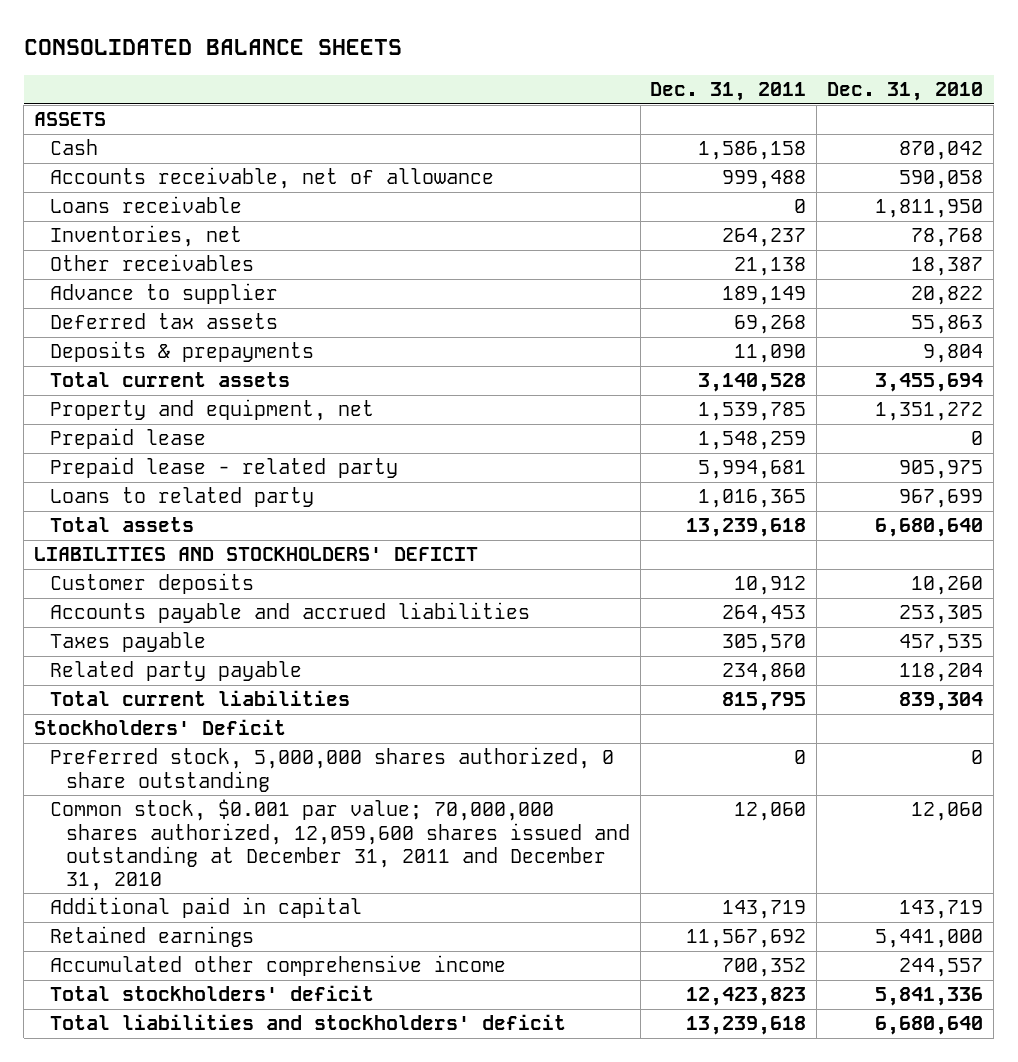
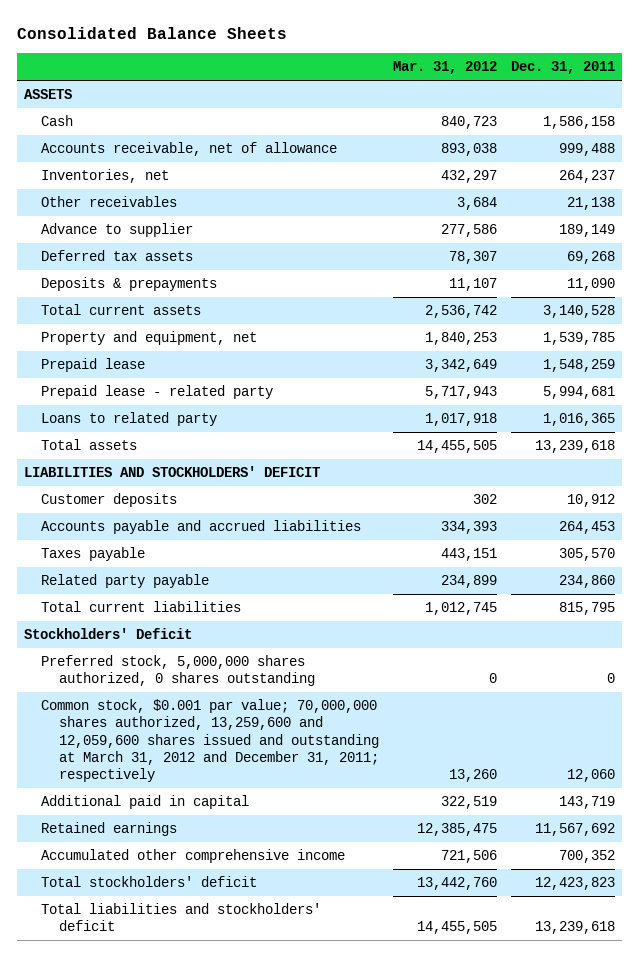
[23,38,402,55] CONSOLIDATED BALANCE SHEETS -> [16,26,287,39] Consolidated Balance Sheets
[827,82,984,102] Dec. 31, 2010 -> none
none -> [392,61,497,75] Mar. 31, 2012
[49,196,242,214] Loans receivable -> none
[49,747,614,792] Preferred stock, 5,000,000 shares authorized, 0 share outstanding -> [41,655,315,687] Preferred stock, 5,000,000 shares authorized, 0 shares outstanding
[49,799,630,891] Common stock, $0.001 par value; 70,000,000 shares authorized, 12,059,600 shares issued and outstanding at December 31, 2011 and December 31, 2010 -> [41,699,379,783] Common stock, $0.001 par value; 70,000,000 shares authorized, 13,259,600 and 12,059,600 shares issued and outstanding at March 31, 2012 and December 31, 2011; respectively

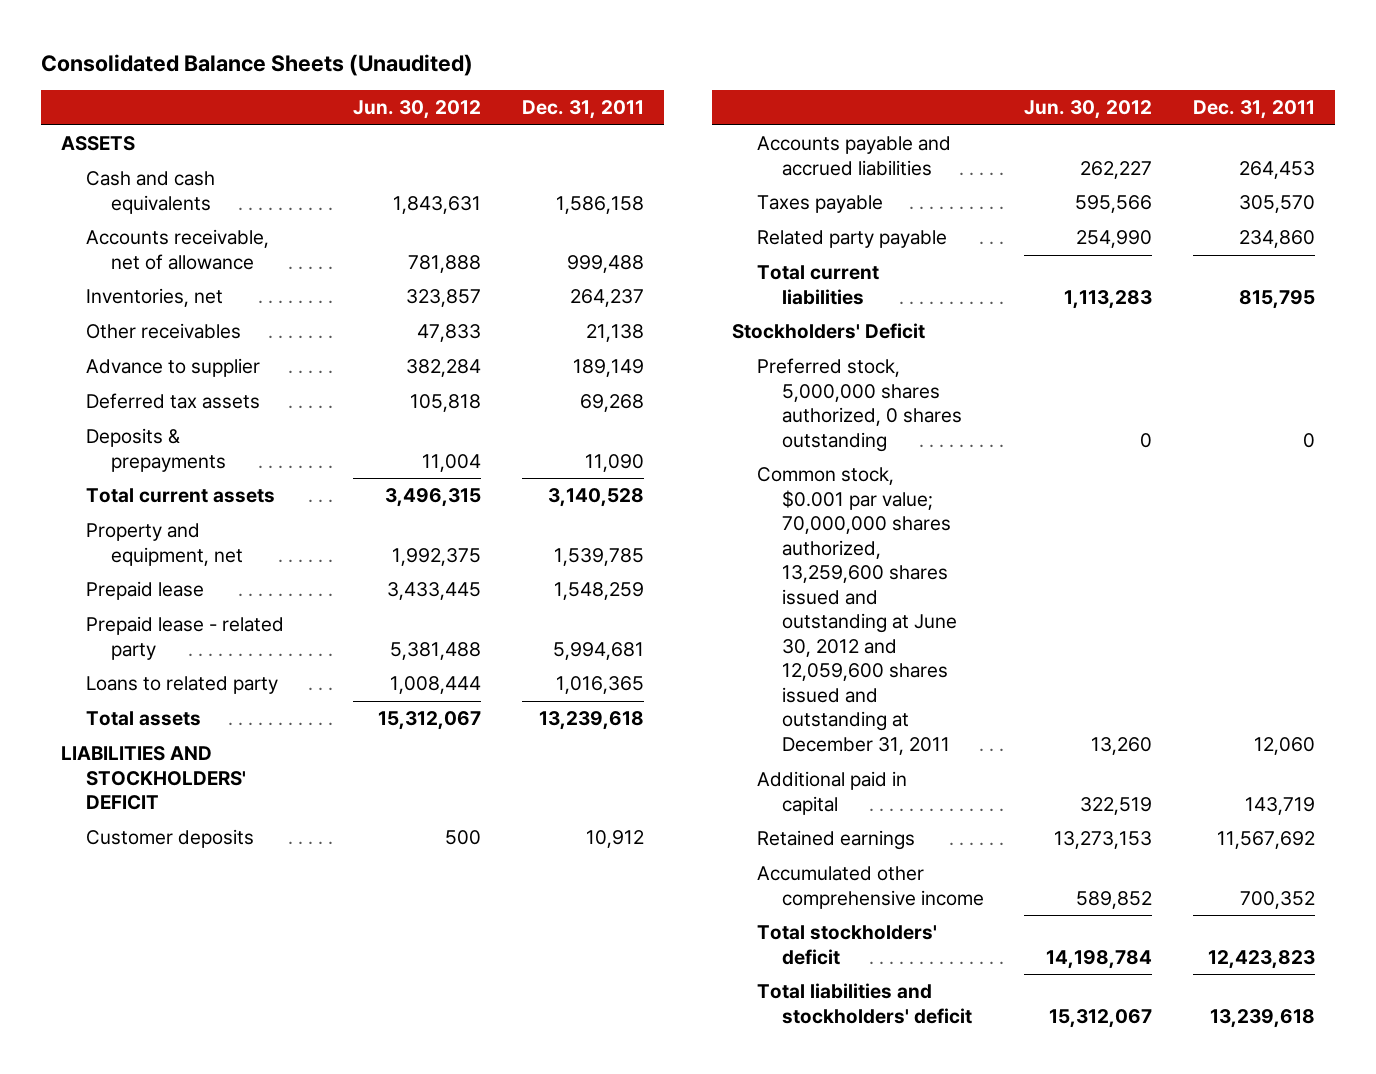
[16,26,287,39] Consolidated Balance Sheets -> [40,53,473,76] Consolidated Balance Sheets (Unaudited)
[392,61,497,75] Mar. 31, 2012 -> none
none -> [353,100,482,120] Jun. 30, 2012
[41,115,74,127] Cash -> [85,171,215,214] Cash and cash equivalents
[41,699,379,783] Common stock, $0.001 par value; 70,000,000 shares authorized, 13,259,600 and 12,059,600 shares issued and outstanding at March 31, 2012 and December 31, 2011; respectively -> [757,467,957,756] Common stock, $0.001 par value; 70,000,000 shares authorized, 13,259,600 shares issued and outstanding at June 30, 2012 and 12,059,600 shares issued and outstanding at December 31, 2011

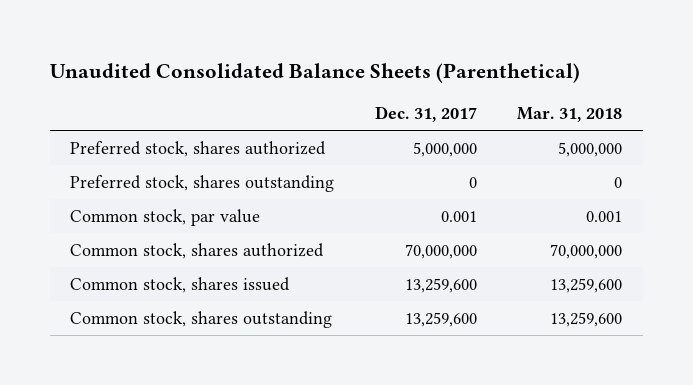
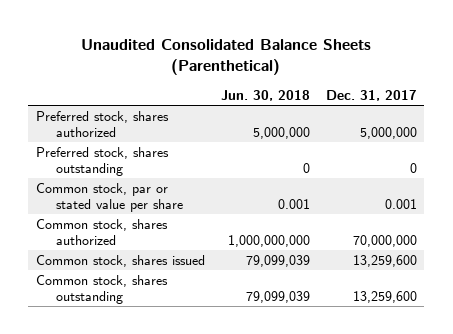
[517,107,623,123] Mar. 31, 2018 -> none
none -> [220,89,310,101] Jun. 30, 2018
[70,209,261,227] Common stock, par value -> [36,182,183,212] Common stock, par or stated value per share

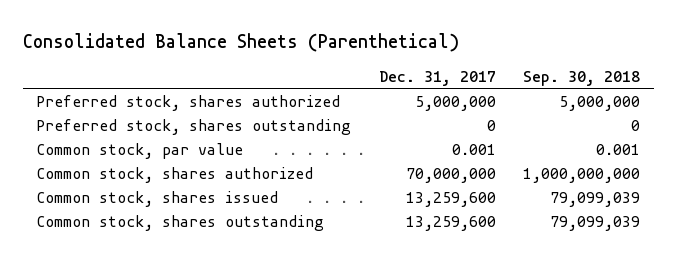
[81,38,372,76] Unaudited Consolidated Balance Sheets (Parenthetical) -> [22,32,459,52] Consolidated Balance Sheets (Parenthetical)
[220,89,310,101] Jun. 30, 2018 -> none
none -> [523,70,641,86] Sep. 30, 2018
[36,182,183,212] Common stock, par or stated value per share -> [36,142,244,159] Common stock, par value

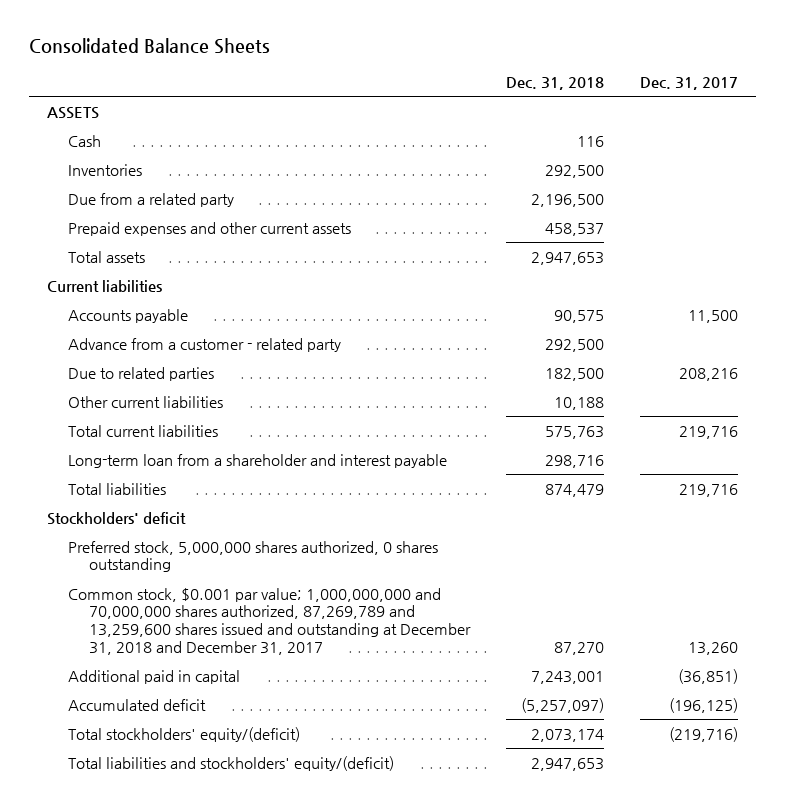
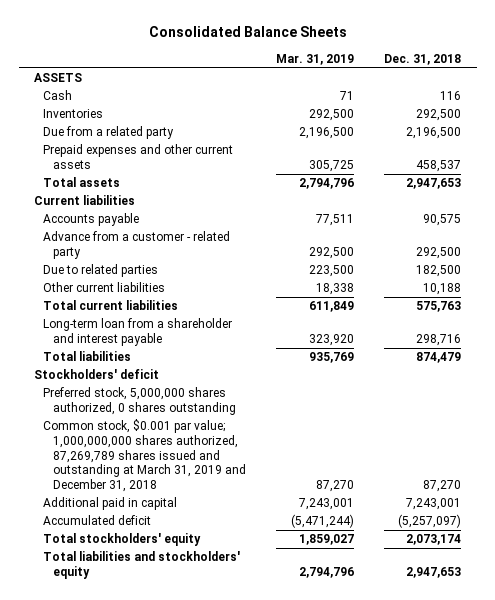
[640,77,739,91] Dec. 31, 2017 -> none
none -> [276,53,355,65] Mar. 31, 2019
[68,587,471,655] Common stock, $0.001 par value; 1,000,000,000 and 70,000,000 shares authorized, 87,269,789 and 13,259,600 shares issued and outstanding at December 31, 2018 and December 31, 2017 -> [43,419,246,492] Common stock, $0.001 par value; 1,000,000,000 shares authorized, 87,269,789 shares issued and outstanding at March 31, 2019 and December 31, 2018
[68,726,301,742] Total stockholders' equity/(deficit) -> [43,533,202,547] Total stockholders' equity
[68,755,395,771] Total liabilities and stockholders' equity/(deficit) -> [43,551,241,580] Total liabilities and stockholders' equity

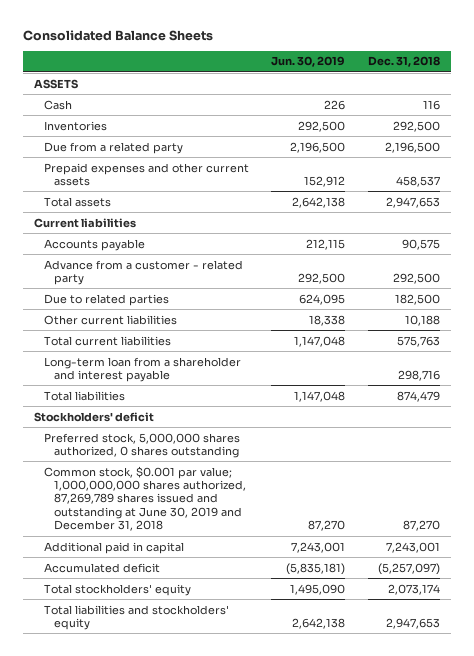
[276,53,355,65] Mar. 31, 2019 -> none
none -> [271,56,346,68] Jun. 30, 2019
[43,419,246,492] Common stock, $0.001 par value; 1,000,000,000 shares authorized, 87,269,789 shares issued and outstanding at March 31, 2019 and December 31, 2018 -> [44,465,247,532] Common stock, $0.001 par value; 1,000,000,000 shares authorized, 87,269,789 shares issued and outstanding at June 30, 2019 and December 31, 2018

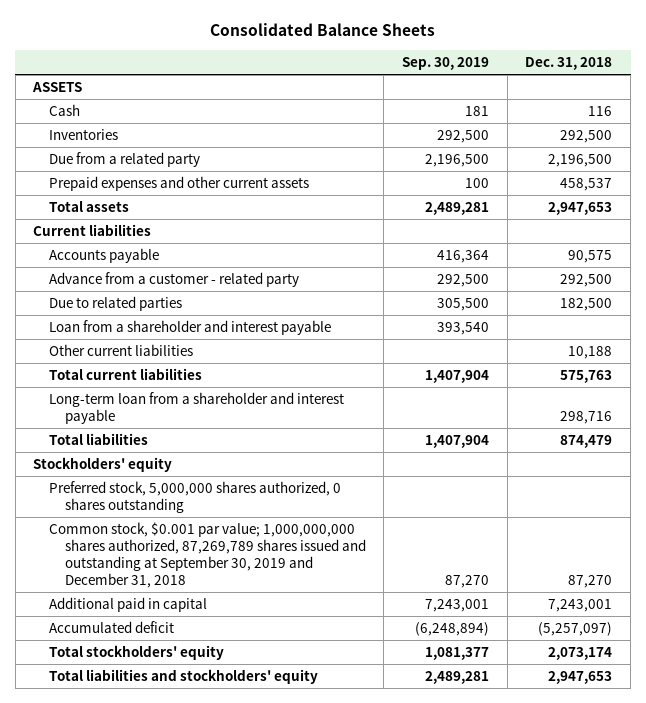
[271,56,346,68] Jun. 30, 2019 -> none
none -> [402,57,490,71] Sep. 30, 2019
none -> [49,320,332,336] Loan from a shareholder and interest payable
[33,411,154,422] Stockholders' deficit -> [33,457,173,473] Stockholders' equity
[44,465,247,532] Common stock, $0.001 par value; 1,000,000,000 shares authorized, 87,269,789 shares issued and outstanding at June 30, 2019 and December 31, 2018 -> [49,522,366,589] Common stock, $0.001 par value; 1,000,000,000 shares authorized, 87,269,789 shares issued and outstanding at September 30, 2019 and December 31, 2018

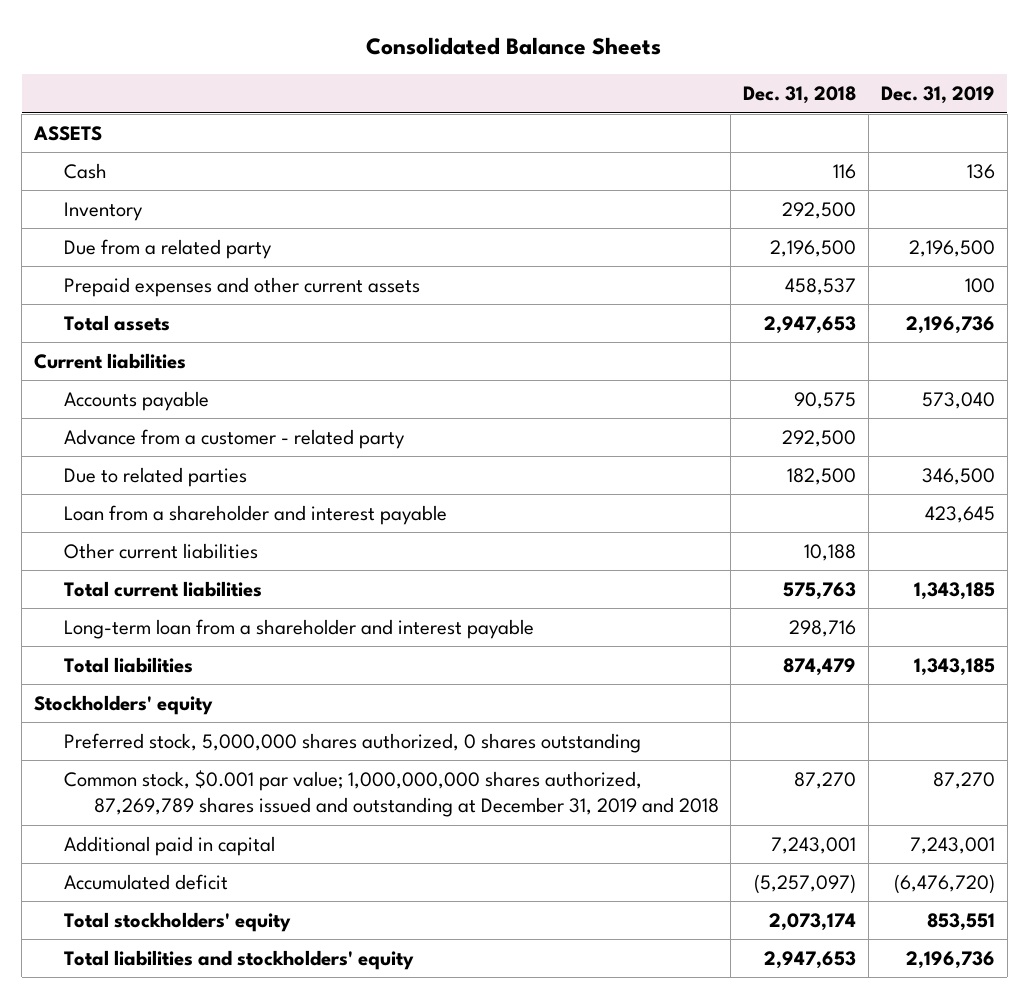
[402,57,490,71] Sep. 30, 2019 -> none
none -> [880,86,995,105] Dec. 31, 2019
[49,129,119,141] Inventories -> [63,202,143,222] Inventory
[49,522,366,589] Common stock, $0.001 par value; 1,000,000,000 shares authorized, 87,269,789 shares issued and outstanding at September 30, 2019 and December 31, 2018 -> [63,770,719,818] Common stock, $0.001 par value; 1,000,000,000 shares authorized, 87,269,789 shares issued and outstanding at December 31, 2019 and 2018

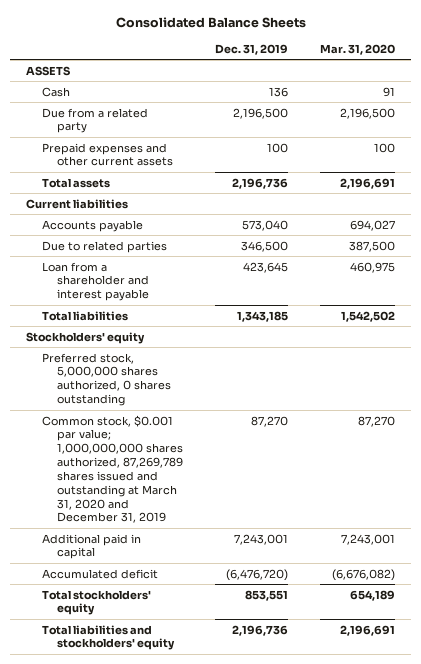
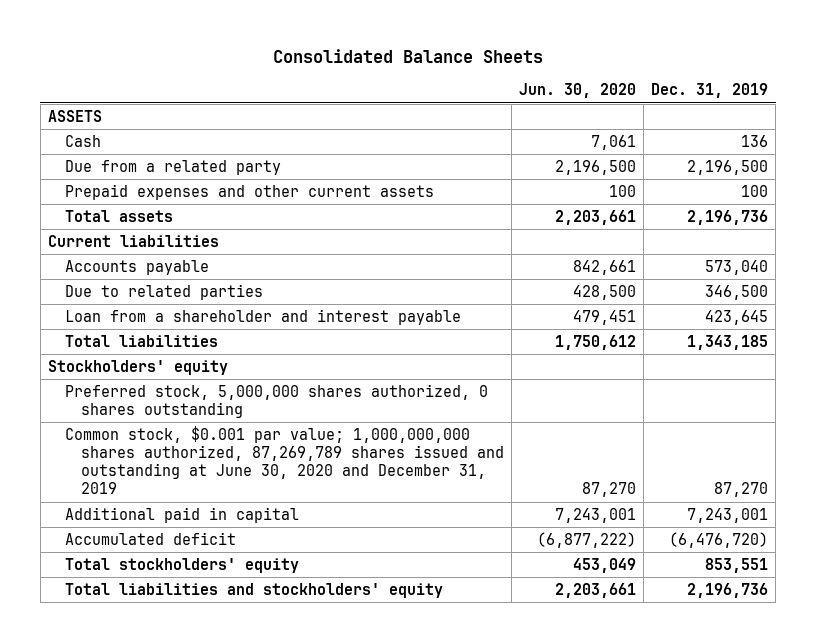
[319,43,395,55] Mar. 31, 2020 -> none
none -> [519,83,637,99] Jun. 30, 2020
[41,414,183,524] Common stock, $0.001 par value; 1,000,000,000 shares authorized, 87,269,789 shares issued and outstanding at March 31, 2020 and December 31, 2019 -> [64,425,505,495] Common stock, $0.001 par value; 1,000,000,000 shares authorized, 87,269,789 shares issued and outstanding at June 30, 2020 and December 31, 2019

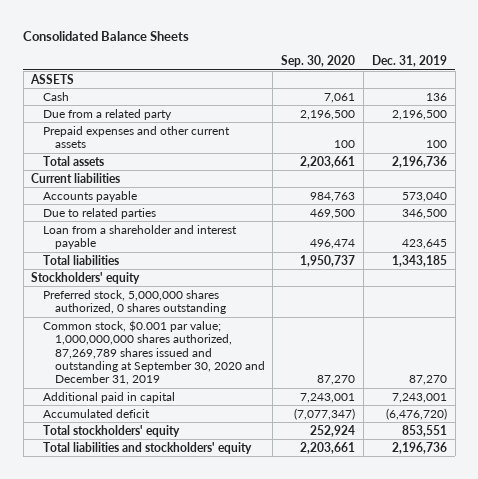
[519,83,637,99] Jun. 30, 2020 -> none
none -> [281,55,356,68] Sep. 30, 2020
[64,425,505,495] Common stock, $0.001 par value; 1,000,000,000 shares authorized, 87,269,789 shares issued and outstanding at June 30, 2020 and December 31, 2019 -> [43,319,265,386] Common stock, $0.001 par value; 1,000,000,000 shares authorized, 87,269,789 shares issued and outstanding at September 30, 2020 and December 31, 2019

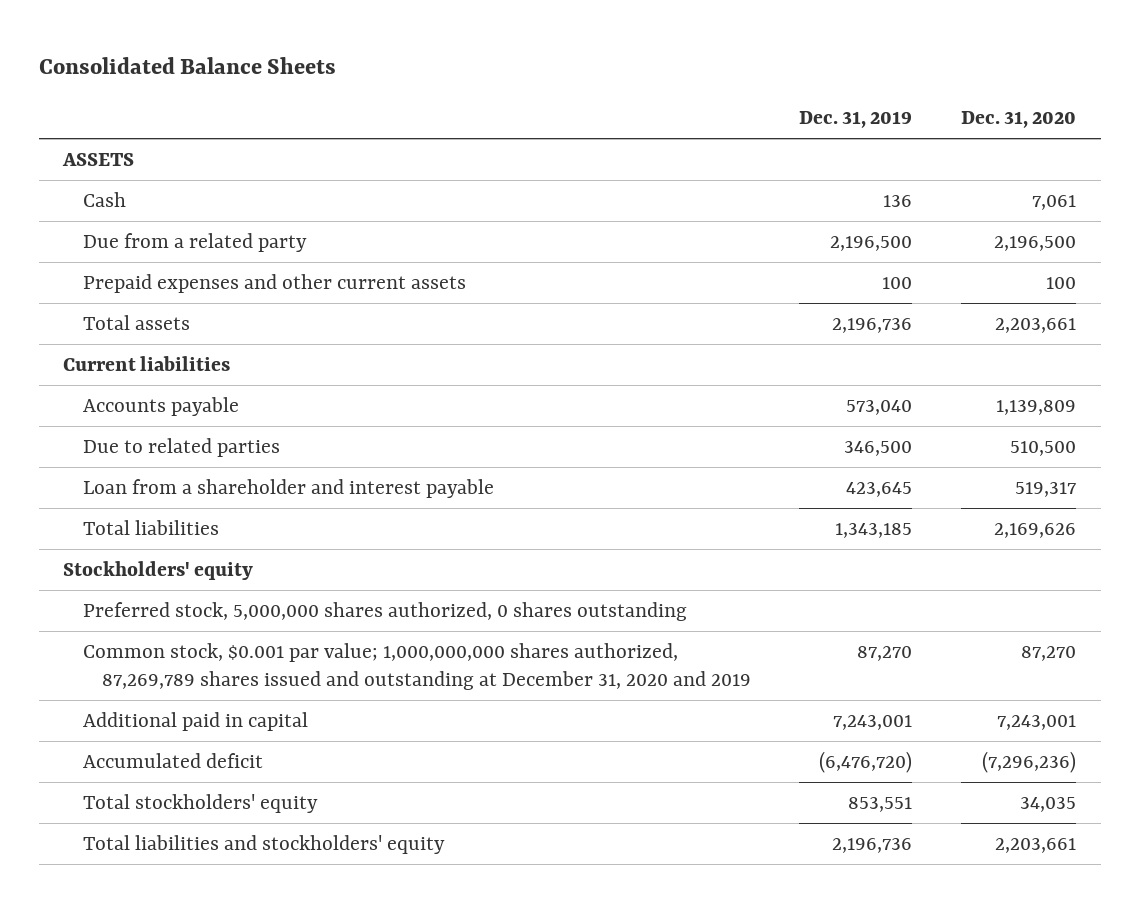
[281,55,356,68] Sep. 30, 2020 -> none
none -> [961,111,1077,129] Dec. 31, 2020
[43,319,265,386] Common stock, $0.001 par value; 1,000,000,000 shares authorized, 87,269,789 shares issued and outstanding at September 30, 2020 and December 31, 2019 -> [82,643,751,691] Common stock, $0.001 par value; 1,000,000,000 shares authorized, 87,269,789 shares issued and outstanding at December 31, 2020 and 2019

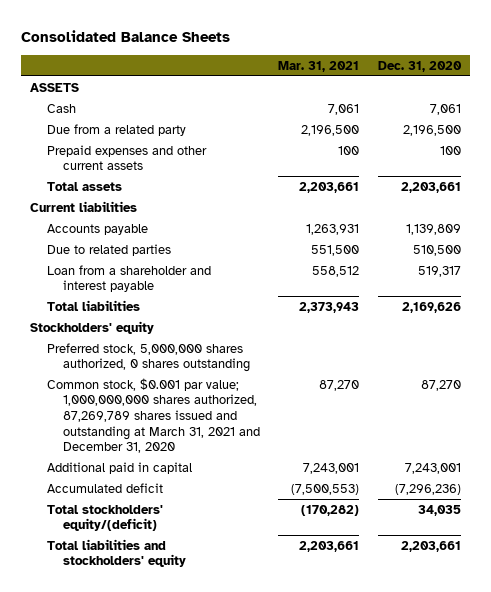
[799,111,913,129] Dec. 31, 2019 -> none
none -> [278,60,360,72] Mar. 31, 2021
[82,643,751,691] Common stock, $0.001 par value; 1,000,000,000 shares authorized, 87,269,789 shares issued and outstanding at December 31, 2020 and 2019 -> [46,377,261,454] Common stock, $0.001 par value; 1,000,000,000 shares authorized, 87,269,789 shares issued and outstanding at March 31, 2021 and December 31, 2020
[82,794,318,814] Total stockholders' equity -> [46,504,163,532] Total stockholders' equity/(deficit)

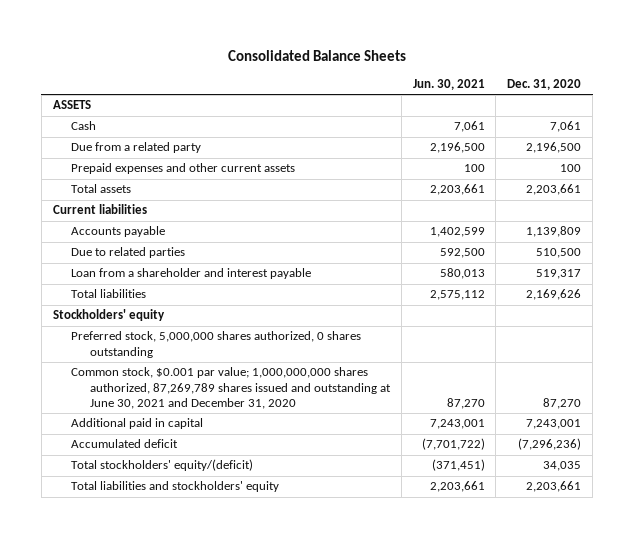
[278,60,360,72] Mar. 31, 2021 -> none
none -> [412,79,485,91] Jun. 30, 2021
[46,377,261,454] Common stock, $0.001 par value; 1,000,000,000 shares authorized, 87,269,789 shares issued and outstanding at March 31, 2021 and December 31, 2020 -> [71,367,392,410] Common stock, $0.001 par value; 1,000,000,000 shares authorized, 87,269,789 shares issued and outstanding at June 30, 2021 and December 31, 2020

